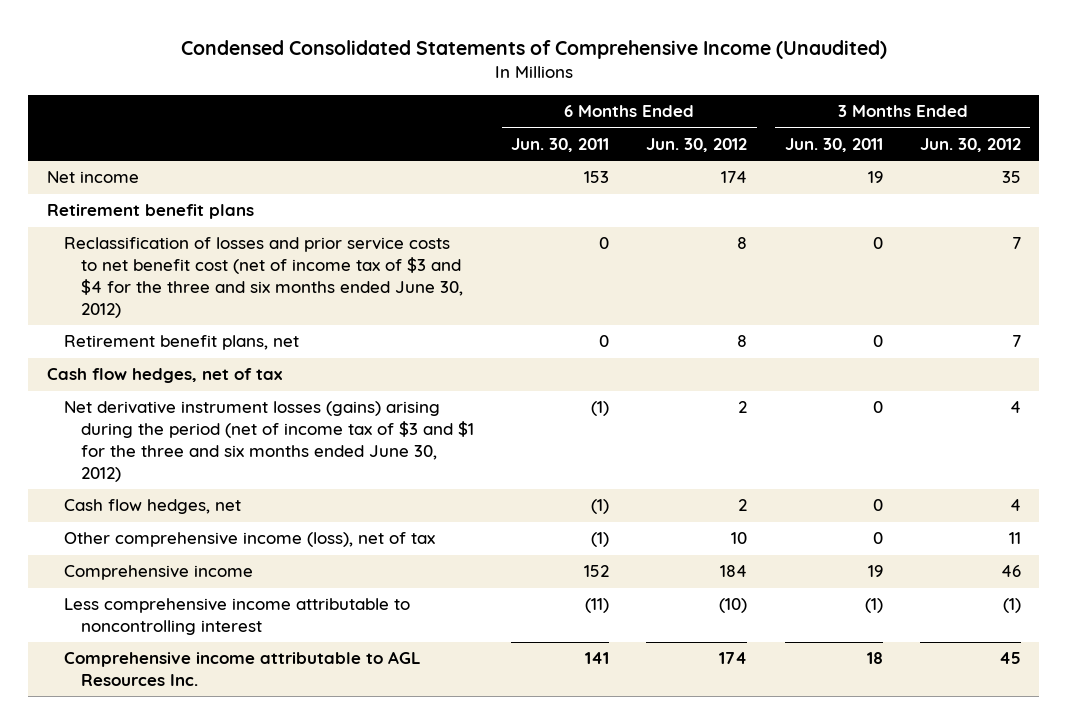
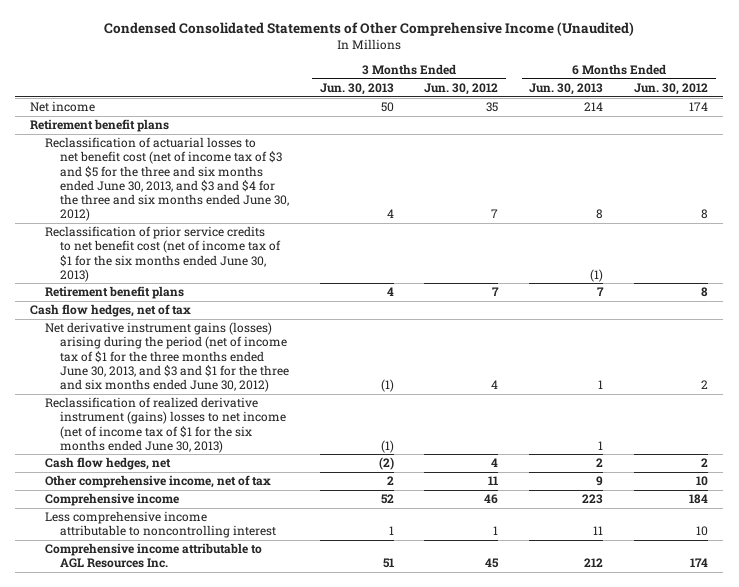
[180,39,887,59] Condensed Consolidated Statements of Comprehensive Income (Unaudited) -> [104,22,635,37] Condensed Consolidated Statements of Other Comprehensive Income (Unaudited)
[510,138,609,153] Jun. 30, 2011 -> none
[784,138,883,153] Jun. 30, 2011 -> none
none -> [319,83,394,96] Jun. 30, 2013
none -> [529,83,604,96] Jun. 30, 2013
[63,335,299,351] Retirement benefit plans, net -> none
none -> [45,137,289,222] Reclassification of actuarial losses to net benefit cost (net of income tax of $3 and $5 for the three and six months ended June 30, 2013, and $3 and $4 for the three and six months ended June 30, 2012)
none -> [45,226,281,282] Reclassification of prior service credits to net benefit cost (net of income tax of $1 for the six months ended June 30, 2013)
[63,237,463,318] Reclassification of losses and prior service costs to net benefit cost (net of income tax of $3 and $4 for the three and six months ended June 30, 2012) -> [45,286,185,300] Retirement benefit plans
[63,401,474,482] Net derivative instrument losses (gains) arising during the period (net of income tax of $3 and $1 for the three and six months ended June 30, 2012) -> [45,322,289,392] Net derivative instrument gains (losses) arising during the period (net of income tax of $1 for the three months ended June 30, 2013, and $3 and $1 for the three and six months ended June 30, 2012)
none -> [45,397,286,453] Reclassification of realized derivative instrument (gains) losses to net income (net of income tax of $1 for the six months ended June 30, 2013)
[63,532,435,548] Other comprehensive income (loss), net of tax -> [45,475,272,489] Other comprehensive income, net of tax
[719,598,748,614] (10) -> [696,526,709,537] 10
[1002,598,1021,614] (1) -> [493,526,499,536] 1

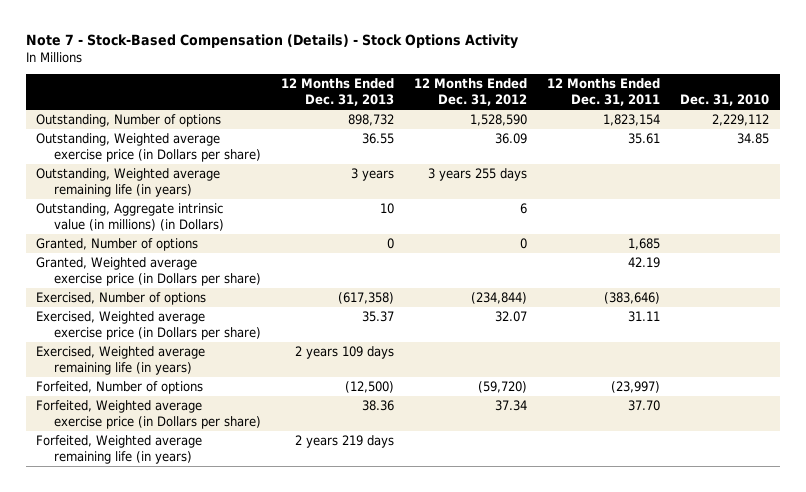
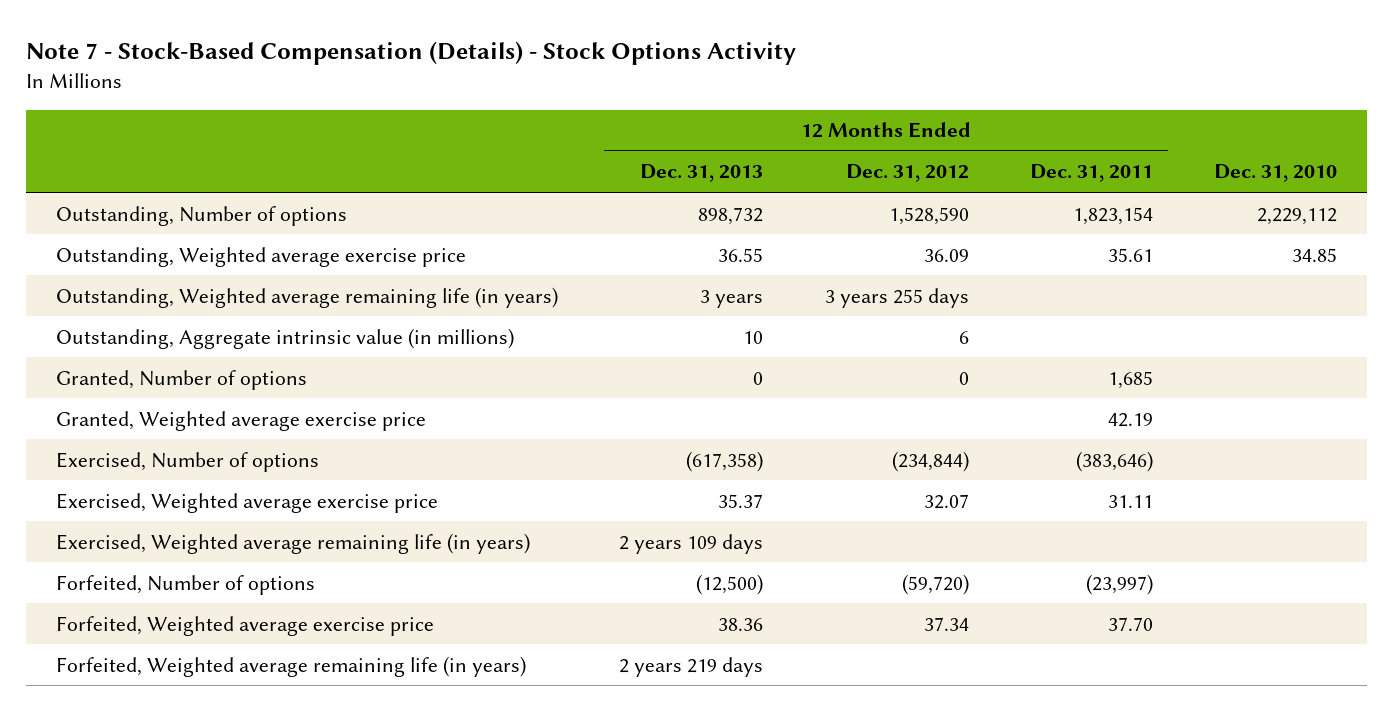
[36,133,261,162] Outstanding, Weighted average exercise price (in Dollars per share) -> [56,246,467,267] Outstanding, Weighted average exercise price
[36,203,224,231] Outstanding, Aggregate intrinsic value (in millions) (in Dollars) -> [56,327,515,349] Outstanding, Aggregate intrinsic value (in millions)
[36,257,261,286] Granted, Weighted average exercise price (in Dollars per share) -> [56,410,427,431] Granted, Weighted average exercise price
[36,311,261,340] Exercised, Weighted average exercise price (in Dollars per share) -> [56,492,439,513] Exercised, Weighted average exercise price
[36,400,261,429] Forfeited, Weighted average exercise price (in Dollars per share) -> [56,615,435,636] Forfeited, Weighted average exercise price

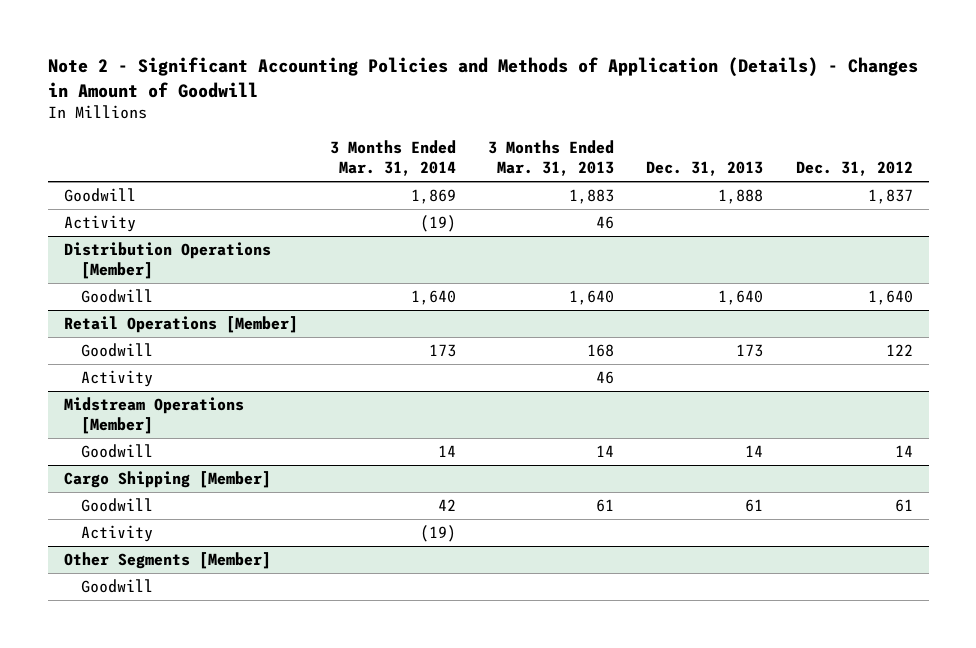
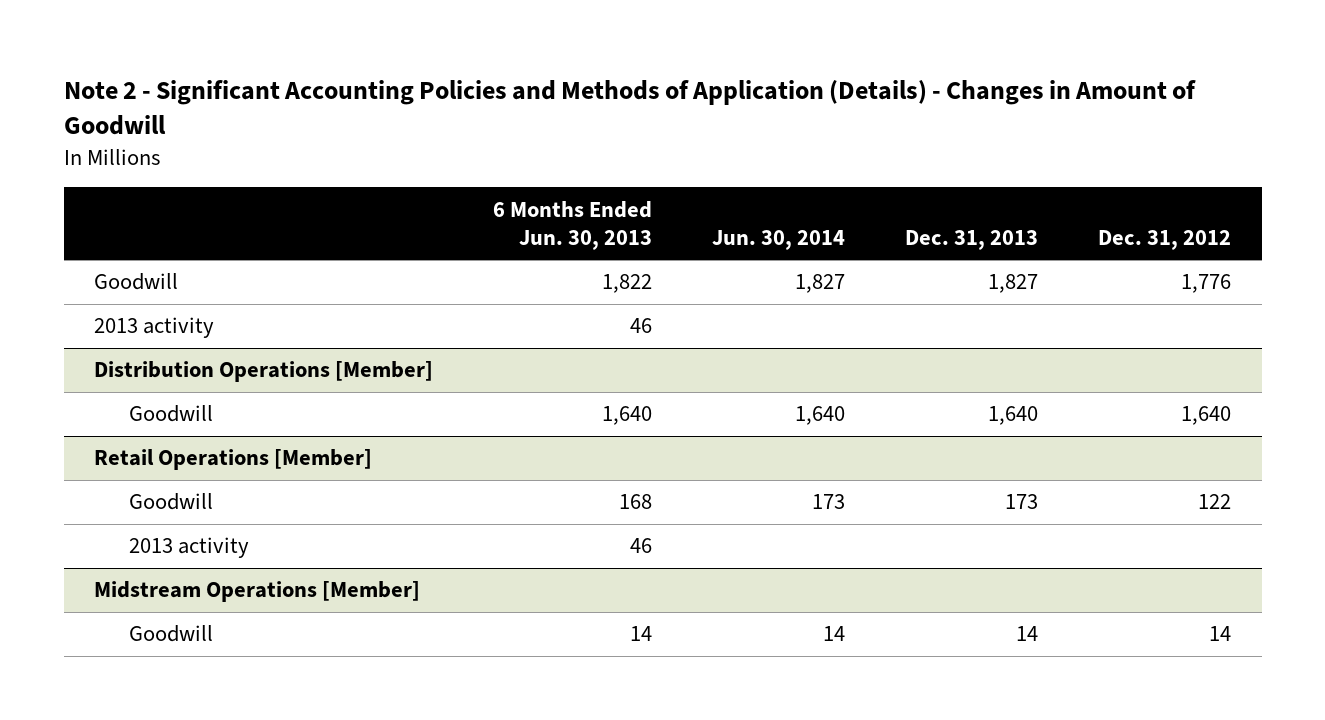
[329,140,456,177] 3 Months Ended Mar. 31, 2014 -> none
[488,140,615,177] 3 Months Ended Mar. 31, 2013 -> none
none -> [492,200,652,250] 6 Months Ended Jun. 30, 2013
none -> [712,229,846,250] Jun. 30, 2014
[718,189,764,205] 1,888 -> [988,274,1039,294] 1,827
[867,189,913,205] 1,837 -> [1181,274,1232,294] 1,776
[63,215,136,233] Activity -> [93,317,214,339] 2013 activity
[81,370,154,388] Activity -> [128,537,249,559] 2013 activity
[63,471,271,489] Cargo Shipping [Member] -> none
[81,498,154,513] Goodwill -> none
[81,525,154,543] Activity -> none
[63,552,271,570] Other Segments [Member] -> none
[81,579,154,594] Goodwill -> none

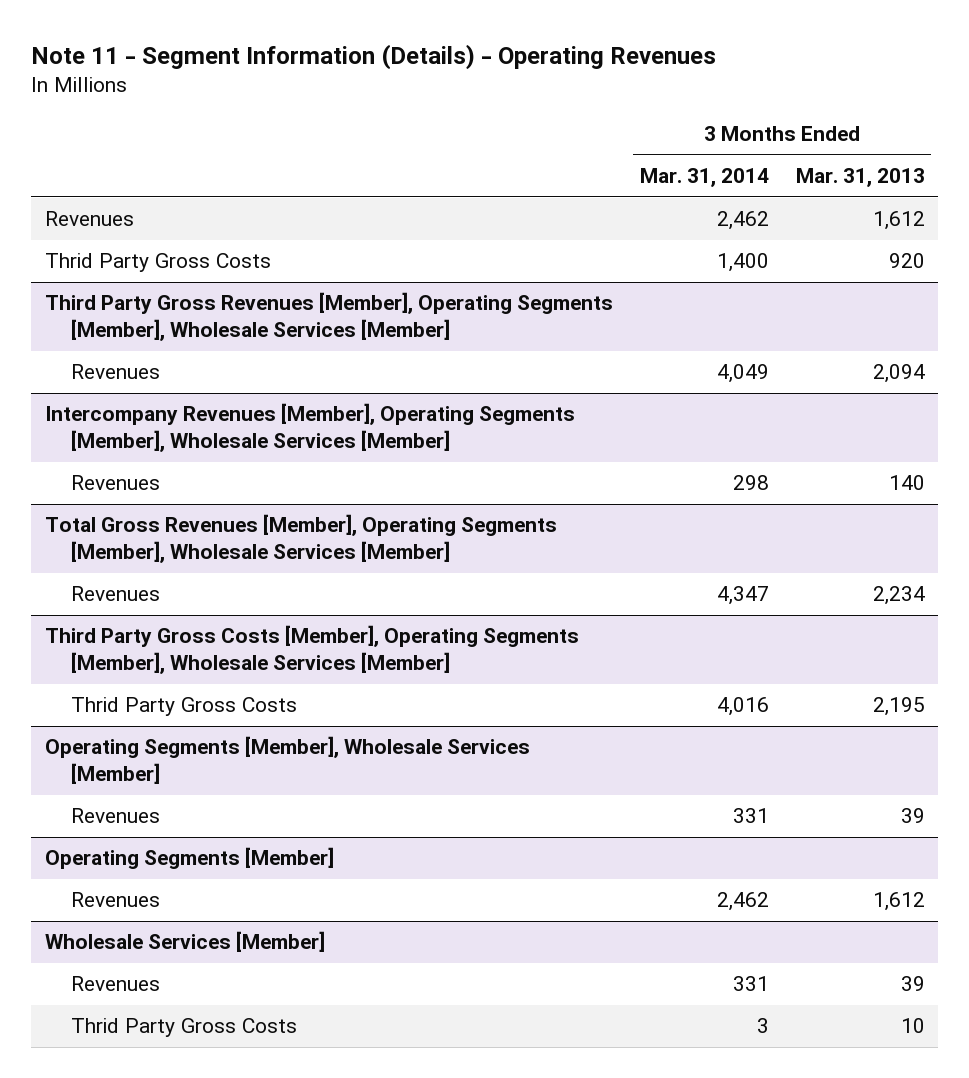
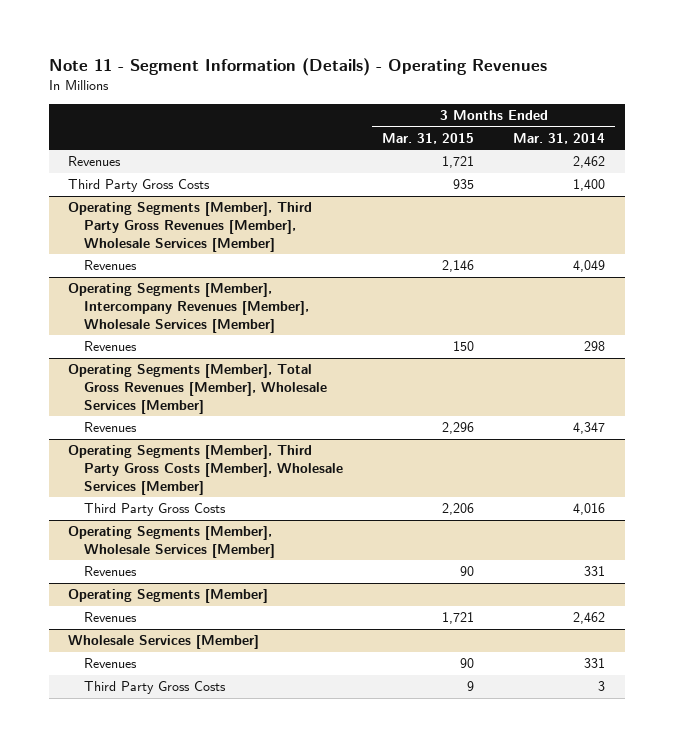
[795,168,925,188] Mar. 31, 2013 -> none
none -> [382,133,475,145] Mar. 31, 2015
[44,253,271,273] Thrid Party Gross Costs -> [68,179,211,193] Third Party Gross Costs
[44,292,613,342] Third Party Gross Revenues [Member], Operating Segments [Member], Wholesale Services [Member] -> [68,202,313,252] Operating Segments [Member], Third Party Gross Revenues [Member], Wholesale Services [Member]
[44,403,575,453] Intercompany Revenues [Member], Operating Segments [Member], Wholesale Services [Member] -> [68,283,310,333] Operating Segments [Member], Intercompany Revenues [Member], Wholesale Services [Member]
[44,514,557,564] Total Gross Revenues [Member], Operating Segments [Member], Wholesale Services [Member] -> [68,364,328,414] Operating Segments [Member], Total Gross Revenues [Member], Wholesale Services [Member]
[44,625,579,675] Third Party Gross Costs [Member], Operating Segments [Member], Wholesale Services [Member] -> [68,445,344,495] Operating Segments [Member], Third Party Gross Costs [Member], Wholesale Services [Member]
[71,697,298,717] Thrid Party Gross Costs -> [84,503,227,517] Third Party Gross Costs
[71,1018,298,1038] Thrid Party Gross Costs -> [84,681,227,695] Third Party Gross Costs

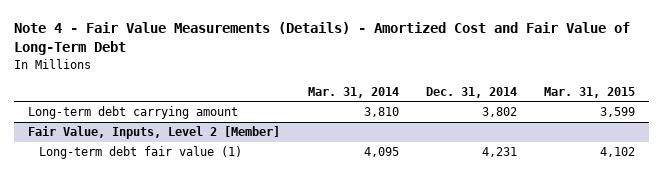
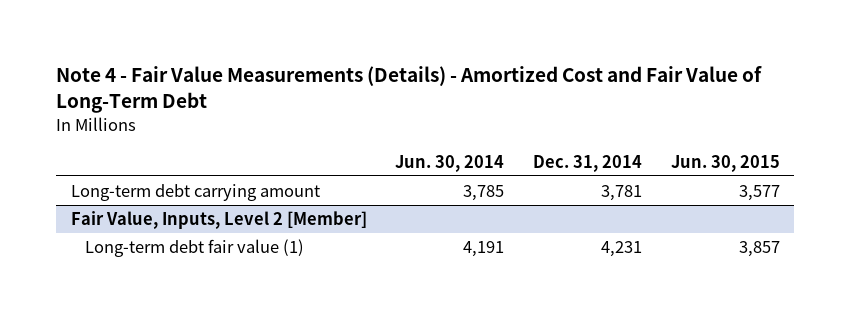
[307,86,399,98] Mar. 31, 2014 -> none
[544,86,636,98] Mar. 31, 2015 -> none
none -> [395,154,505,172] Jun. 30, 2014
none -> [670,154,780,172] Jun. 30, 2015
[482,107,518,118] 3,802 -> [601,185,643,202] 3,781

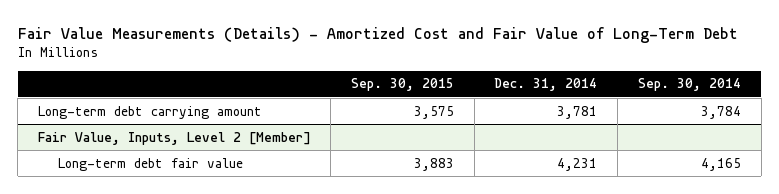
[56,66,763,114] Note 4 - Fair Value Measurements (Details) - Amortized Cost and Fair Value of Long-Term Debt -> [17,26,738,43] Fair Value Measurements (Details) - Amortized Cost and Fair Value of Long-Term Debt
[395,154,505,172] Jun. 30, 2014 -> none
[670,154,780,172] Jun. 30, 2015 -> none
none -> [351,78,455,92] Sep. 30, 2015
none -> [637,78,741,92] Sep. 30, 2014
[84,239,304,258] Long-term debt fair value (1) -> [57,157,243,171] Long-term debt fair value

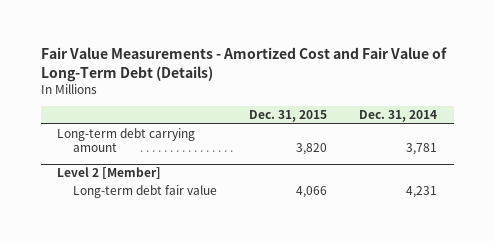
[17,26,738,43] Fair Value Measurements (Details) - Amortized Cost and Fair Value of Long-Term Debt -> [40,47,447,82] Fair Value Measurements - Amortized Cost and Fair Value of Long-Term Debt (Details)
[351,78,455,92] Sep. 30, 2015 -> none
[637,78,741,92] Sep. 30, 2014 -> none
none -> [248,110,327,123] Dec. 31, 2015
[37,131,311,145] Fair Value, Inputs, Level 2 [Member] -> [56,167,161,180] Level 2 [Member]

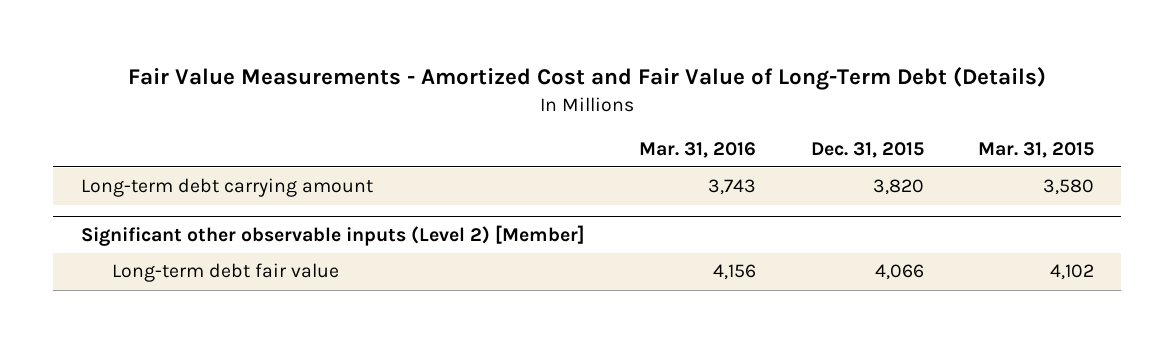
[359,110,438,123] Dec. 31, 2014 -> none
none -> [639,141,757,158] Mar. 31, 2016
none -> [978,141,1095,158] Mar. 31, 2015
[56,167,161,180] Level 2 [Member] -> [80,225,585,247] Significant other observable inputs (Level 2) [Member]

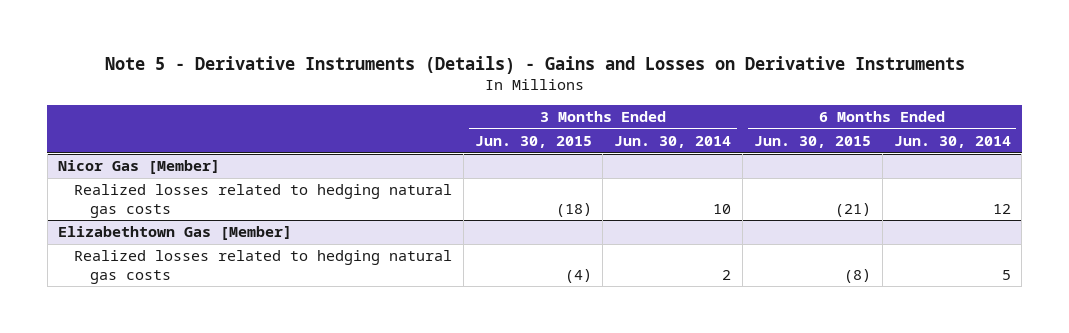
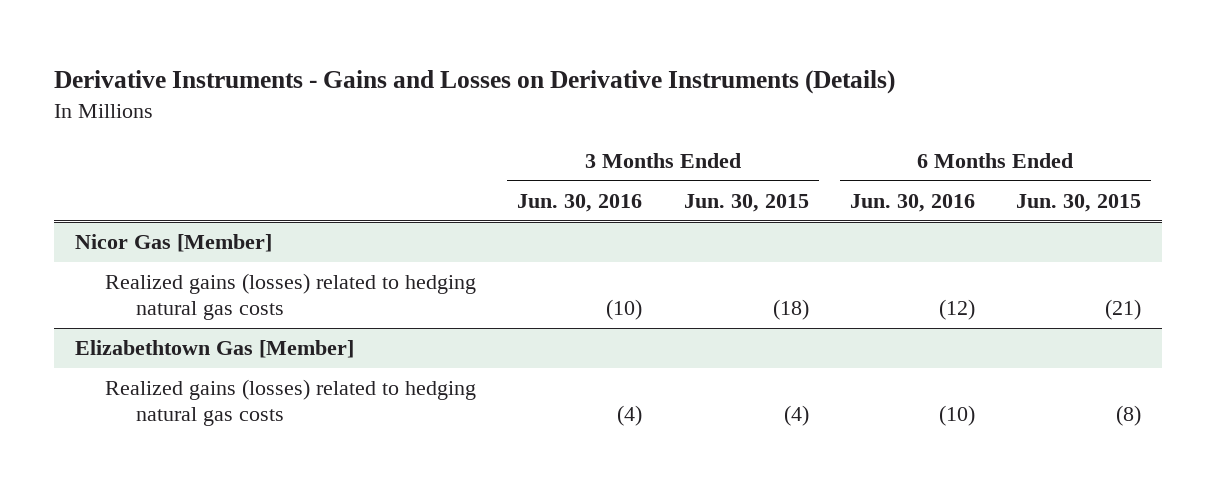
[104,56,965,75] Note 5 - Derivative Instruments (Details) - Gains and Losses on Derivative Instruments -> [53,70,895,95] Derivative Instruments - Gains and Losses on Derivative Instruments (Details)
[614,136,732,149] Jun. 30, 2014 -> none
[893,136,1011,149] Jun. 30, 2014 -> none
none -> [517,193,643,212] Jun. 30, 2016
none -> [849,193,975,212] Jun. 30, 2016
[74,184,453,218] Realized losses related to hedging natural gas costs -> [105,273,477,321] Realized gains (losses) related to hedging natural gas costs
[74,250,453,284] Realized losses related to hedging natural gas costs -> [105,379,477,427] Realized gains (losses) related to hedging natural gas costs

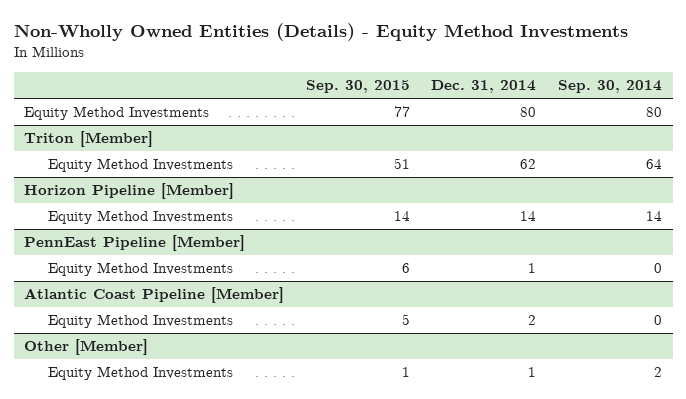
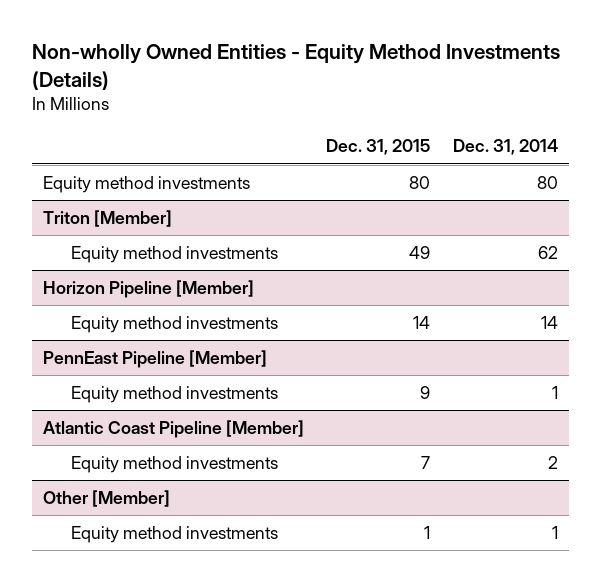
[13,23,628,42] Non-Wholly Owned Entities (Details) - Equity Method Investments -> [31,44,560,90] Non-wholly Owned Entities - Equity Method Investments (Details)
[305,80,410,94] Sep. 30, 2015 -> none
[557,80,662,94] Sep. 30, 2014 -> none
none -> [326,139,431,156] Dec. 31, 2015
[24,105,210,120] Equity Method Investments -> [43,176,251,194] Equity method investments
[48,157,234,172] Equity Method Investments -> [70,246,278,264] Equity method investments
[48,209,234,224] Equity Method Investments -> [70,316,278,334] Equity method investments
[48,261,234,276] Equity Method Investments -> [70,386,278,404] Equity method investments
[48,313,234,328] Equity Method Investments -> [70,456,278,474] Equity method investments
[48,365,234,380] Equity Method Investments -> [70,526,278,544] Equity method investments

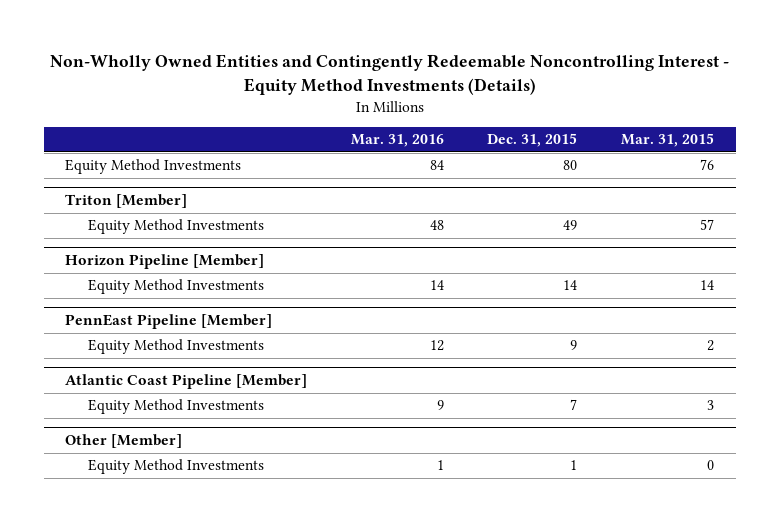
[31,44,560,90] Non-wholly Owned Entities - Equity Method Investments (Details) -> [49,54,729,96] Non-Wholly Owned Entities and Contingently Redeemable Noncontrolling Interest - Equity Method Investments (Details)
[452,139,558,156] Dec. 31, 2014 -> none
none -> [350,134,444,148] Mar. 31, 2016
none -> [620,133,714,148] Mar. 31, 2015
[43,176,251,194] Equity method investments -> [65,159,242,175] Equity Method Investments
[70,246,278,264] Equity method investments -> [87,219,264,235] Equity Method Investments
[70,316,278,334] Equity method investments -> [87,279,264,295] Equity Method Investments
[70,386,278,404] Equity method investments -> [87,339,264,355] Equity Method Investments
[70,456,278,474] Equity method investments -> [87,399,264,415] Equity Method Investments
[70,526,278,544] Equity method investments -> [87,459,264,475] Equity Method Investments

